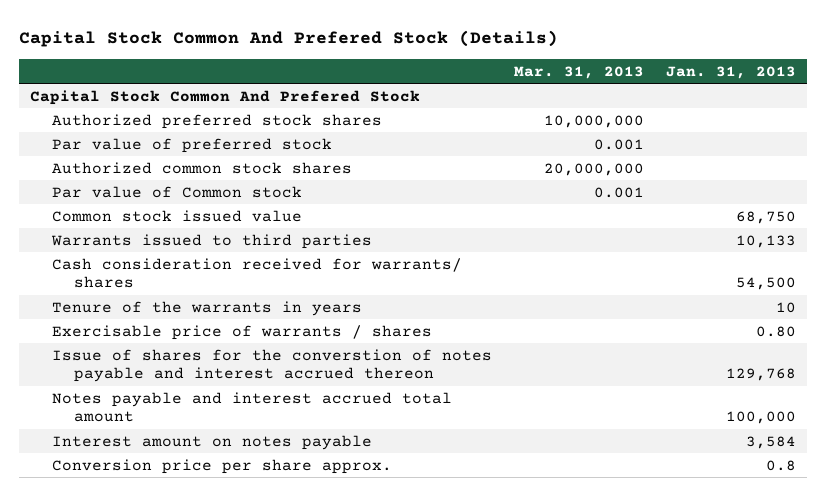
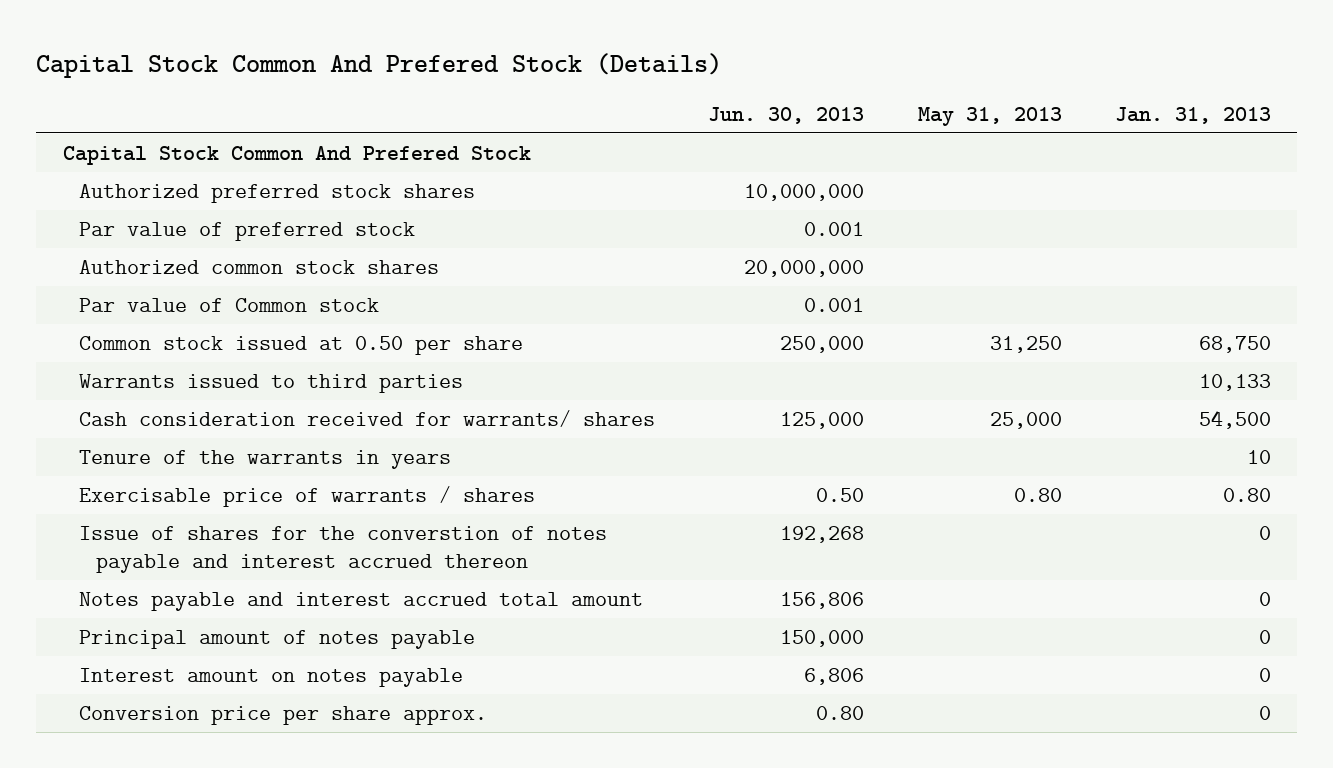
[513,65,644,79] Mar. 31, 2013 -> none
none -> [708,107,865,125] Jun. 30, 2013
none -> [917,107,1062,127] May 31, 2013
[51,209,302,222] Common stock issued value -> [79,335,524,355] Common stock issued at 0.50 per share
[725,368,796,382] 129,768 -> [1258,525,1271,540] 0
[725,411,796,425] 100,000 -> [1258,591,1271,606] 0
none -> [79,629,476,649] Principal amount of notes payable
[745,435,796,449] 3,584 -> [1258,667,1271,682] 0
[765,459,796,471] 0.8 -> [1258,705,1271,720] 0

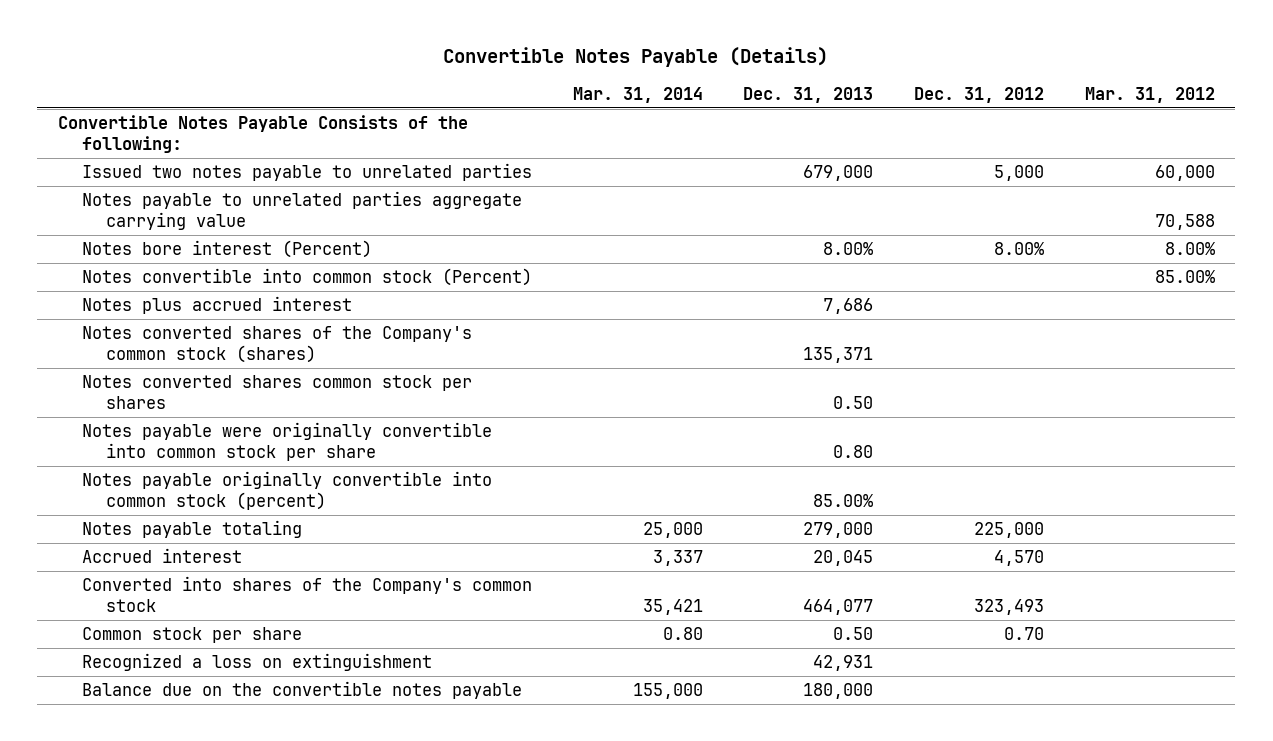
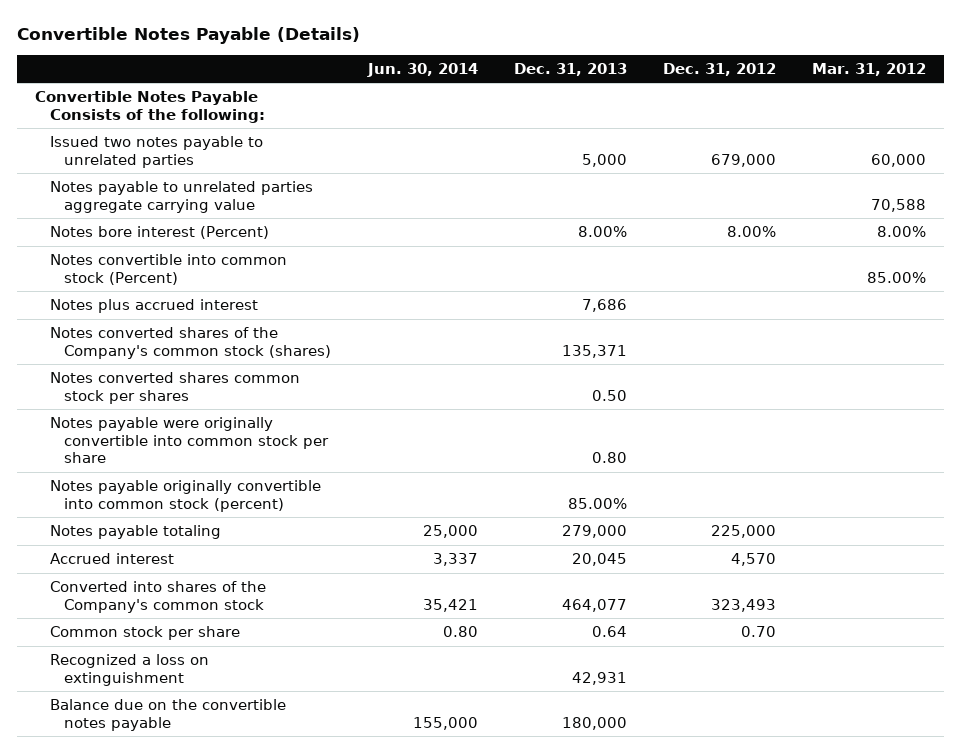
[572,86,703,103] Mar. 31, 2014 -> none
none -> [366,62,478,77] Jun. 30, 2014
[803,165,874,182] 679,000 -> [581,153,627,167] 5,000
[994,165,1045,182] 5,000 -> [710,153,776,167] 679,000
[833,627,874,641] 0.50 -> [591,626,627,638] 0.64

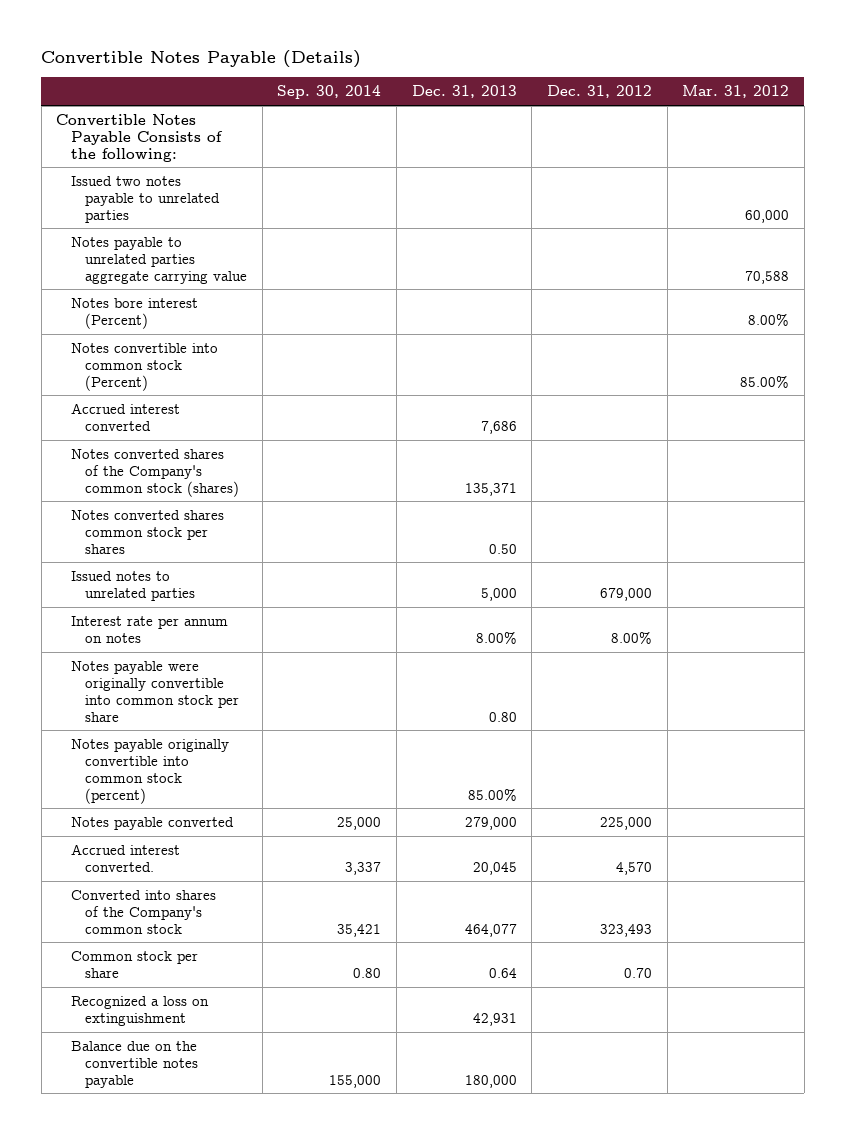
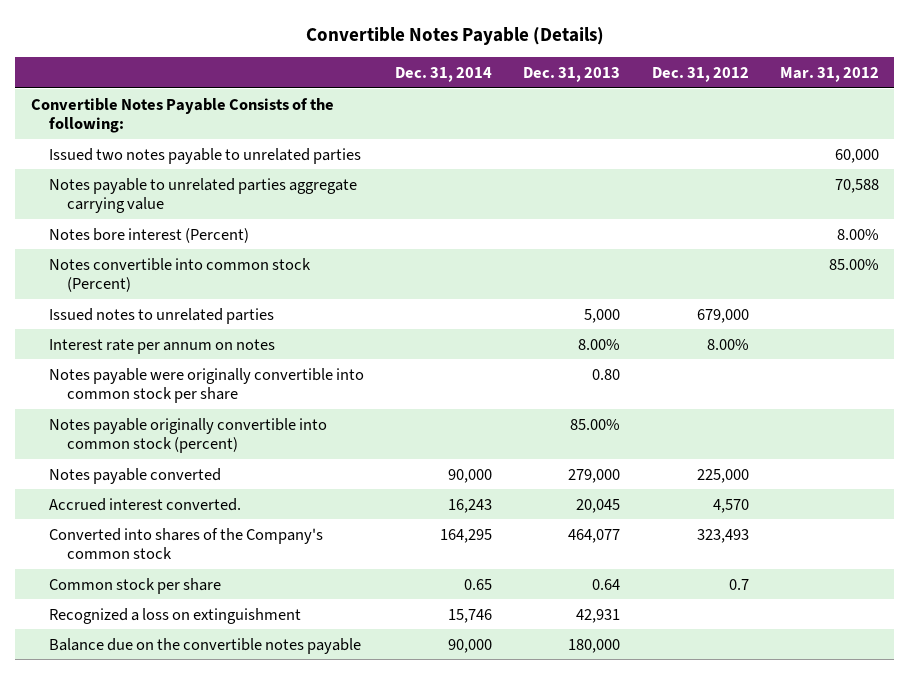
[277,85,382,100] Sep. 30, 2014 -> none
none -> [395,66,493,82] Dec. 31, 2014
[70,402,180,431] Accrued interest converted -> none
[70,448,240,497] Notes converted shares of the Company's common stock (shares) -> none
[70,509,224,554] Notes converted shares common stock per shares -> none
[623,967,652,978] 0.70 -> [728,578,749,590] 0.7

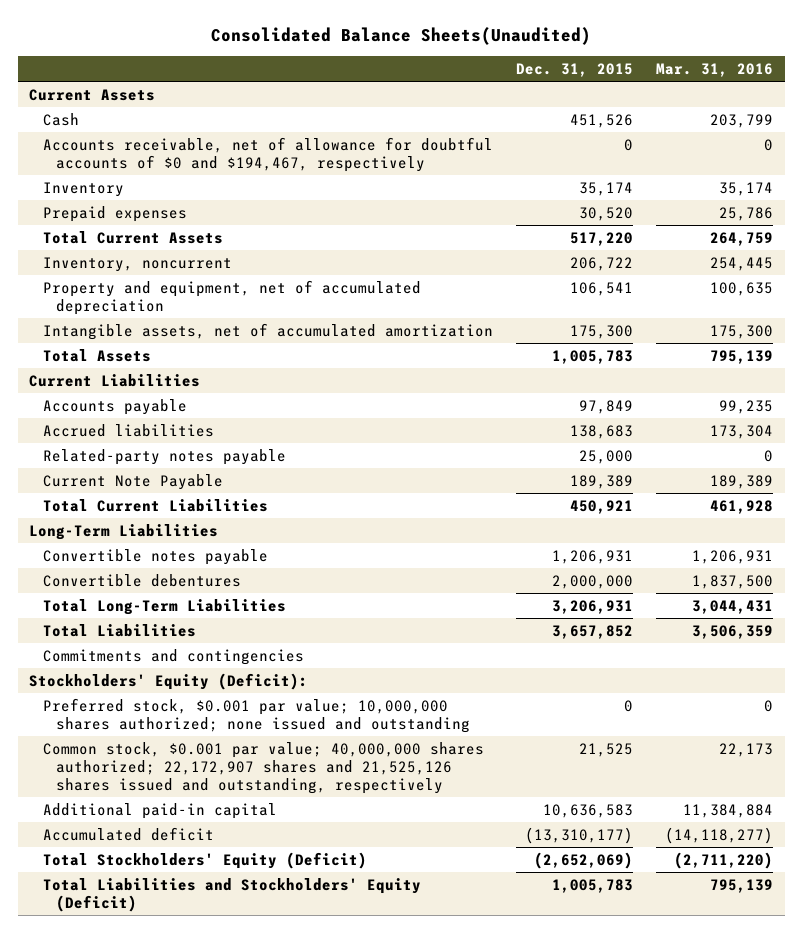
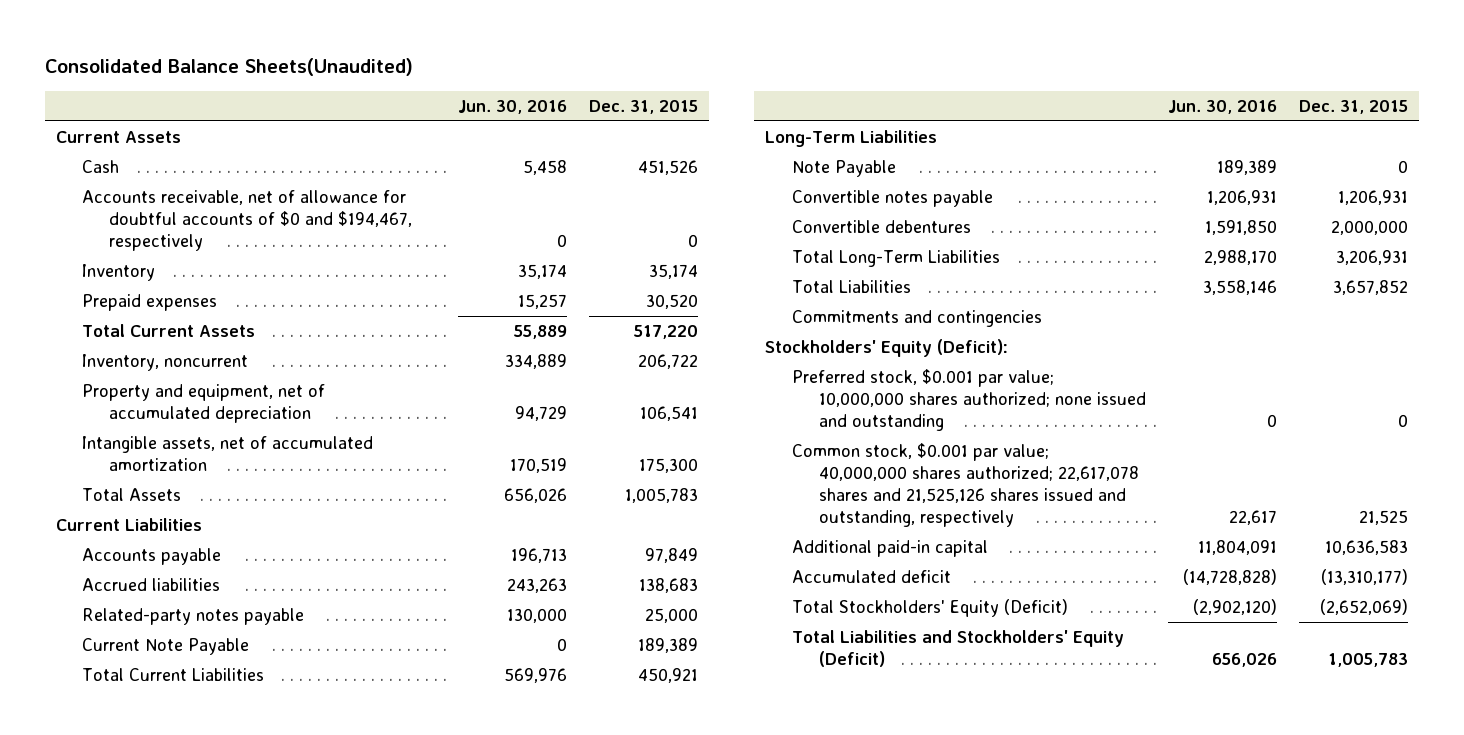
[656,62,774,77] Mar. 31, 2016 -> none
none -> [458,99,568,114] Jun. 30, 2016
none -> [792,160,897,178] Note Payable
[42,741,484,794] Common stock, $0.001 par value; 40,000,000 shares authorized; 22,172,907 shares and 21,525,126 shares issued and outstanding, respectively -> [792,443,1139,527] Common stock, $0.001 par value; 40,000,000 shares authorized; 22,617,078 shares and 21,525,126 shares issued and outstanding, respectively

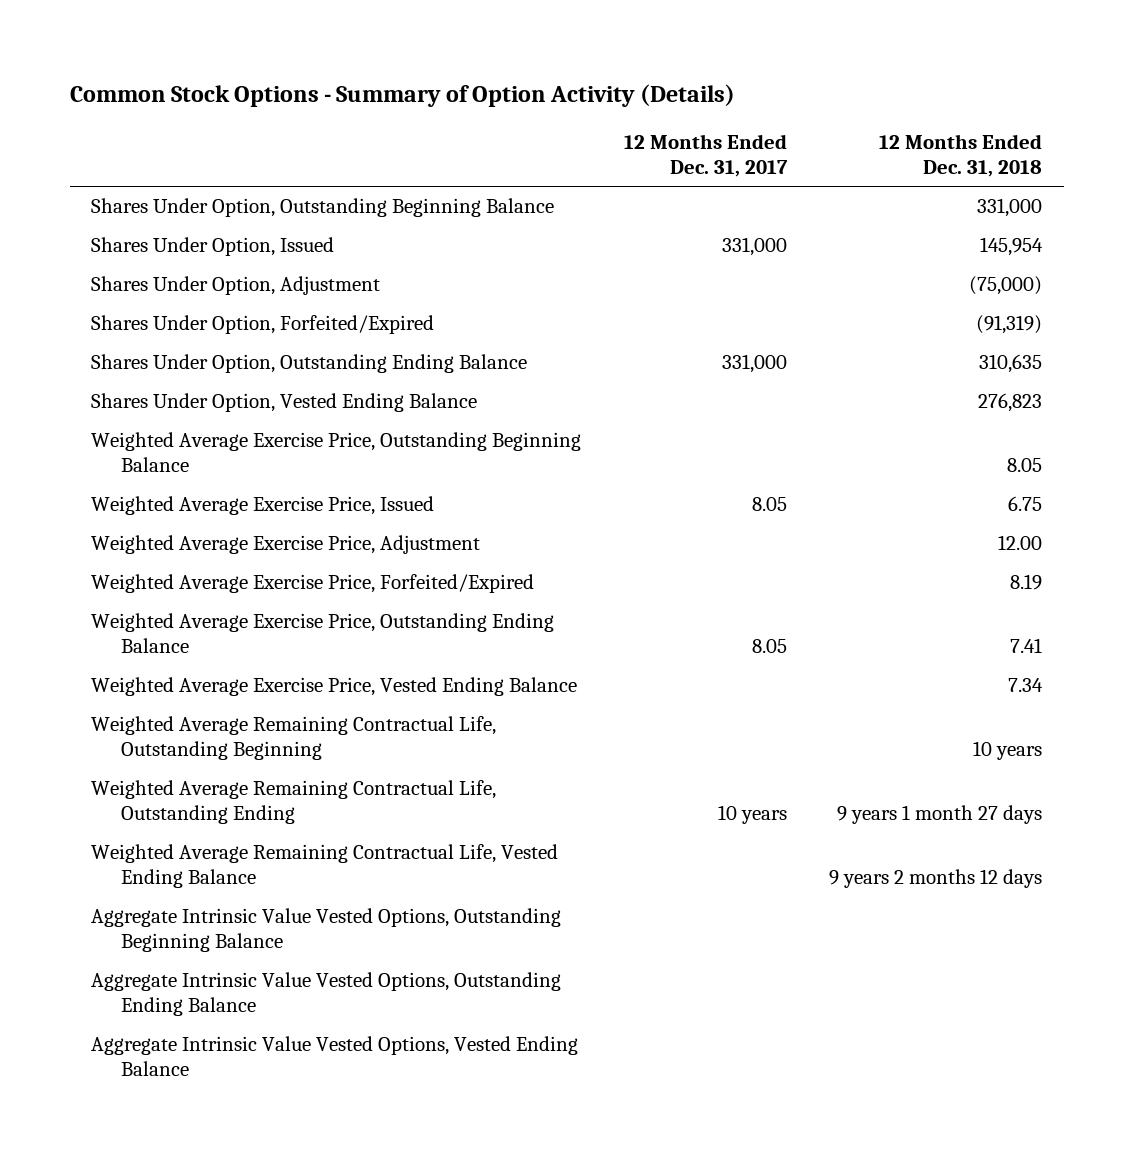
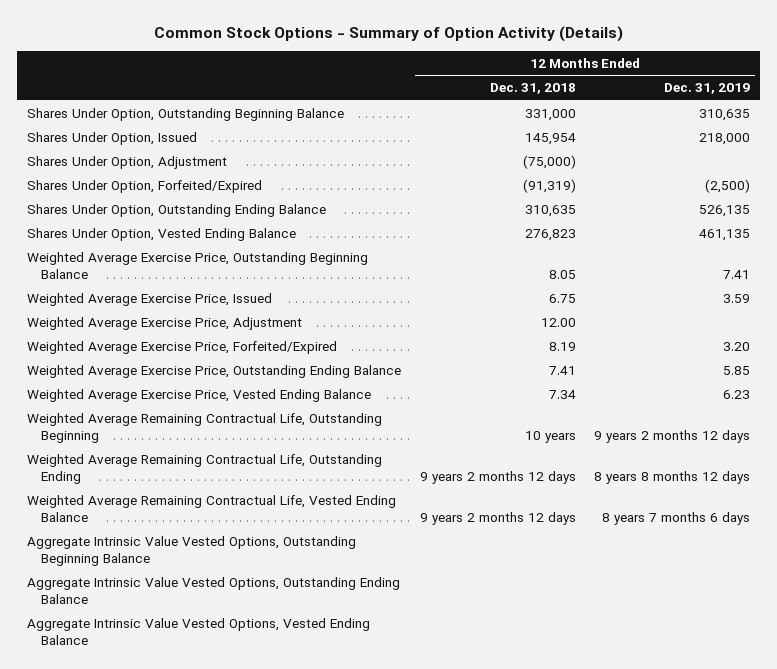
[623,133,788,177] 12 Months Ended Dec. 31, 2017 -> none
none -> [664,83,751,95] Dec. 31, 2019
[837,805,1043,825] 9 years 1 month 27 days -> [419,470,576,484] 9 years 2 months 12 days

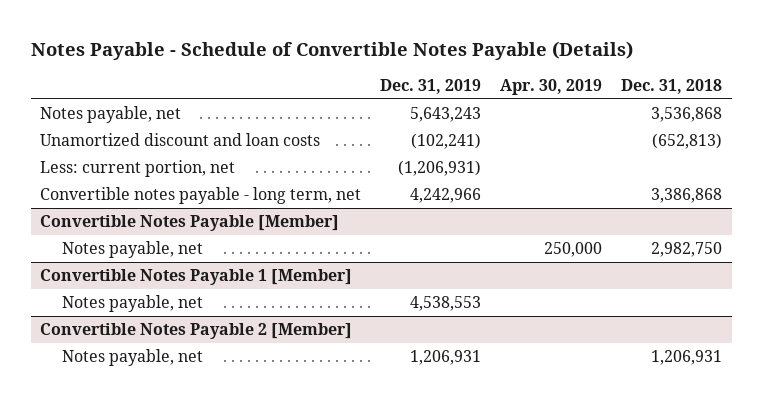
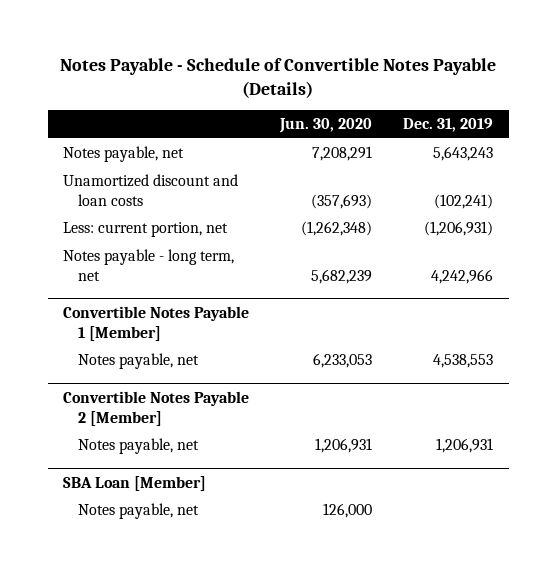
[500,78,603,95] Apr. 30, 2019 -> none
[621,78,723,94] Dec. 31, 2018 -> none
none -> [279,118,373,134] Jun. 30, 2020
[40,215,340,232] Convertible Notes Payable [Member] -> none
[61,241,203,259] Notes payable, net -> none
[40,187,362,205] Convertible notes payable - long term, net -> [63,248,235,281] Notes payable - long term, net
none -> [63,475,207,491] SBA Loan [Member]
none -> [77,502,199,519] Notes payable, net

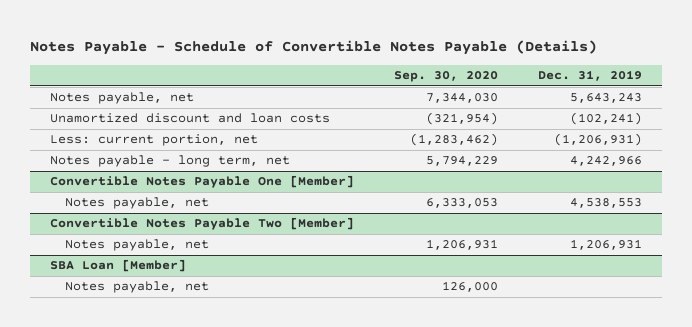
[279,118,373,134] Jun. 30, 2020 -> none
none -> [394,71,499,83] Sep. 30, 2020
[63,305,250,341] Convertible Notes Payable 1 [Member] -> [50,175,355,189] Convertible Notes Payable One [Member]
[63,390,250,426] Convertible Notes Payable 2 [Member] -> [50,217,355,231] Convertible Notes Payable Two [Member]

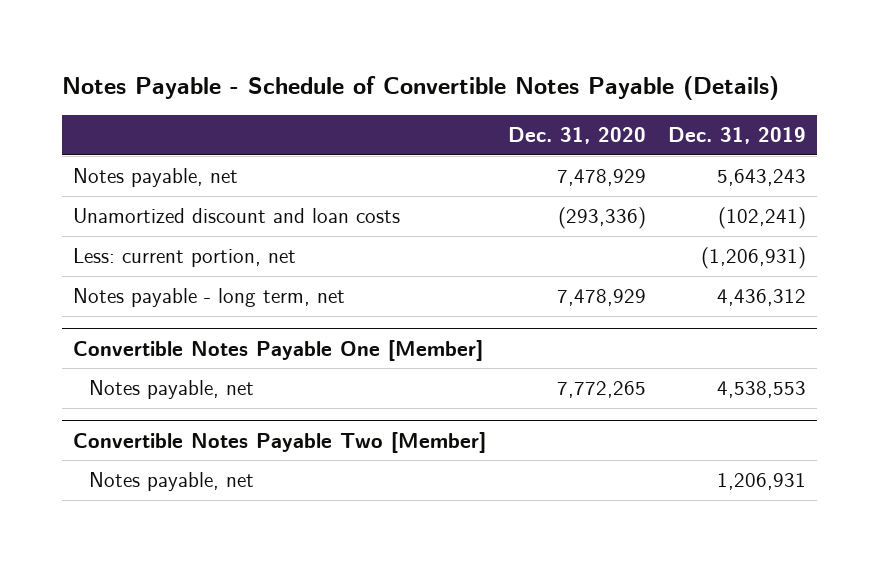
[394,71,499,83] Sep. 30, 2020 -> none
none -> [508,127,647,145] Dec. 31, 2020
[570,156,643,167] 4,242,966 -> [716,289,806,307] 4,436,312
[50,259,187,273] SBA Loan [Member] -> none
[65,281,210,294] Notes payable, net -> none

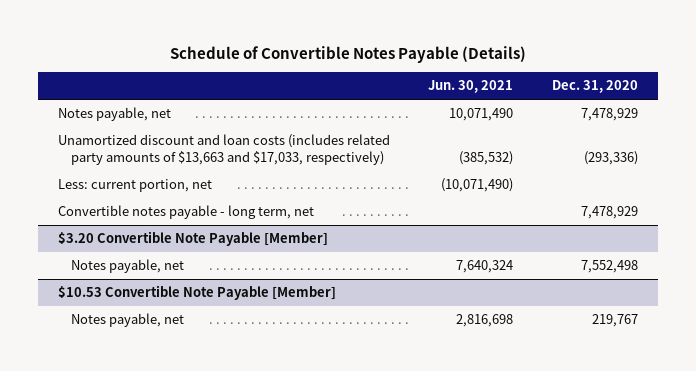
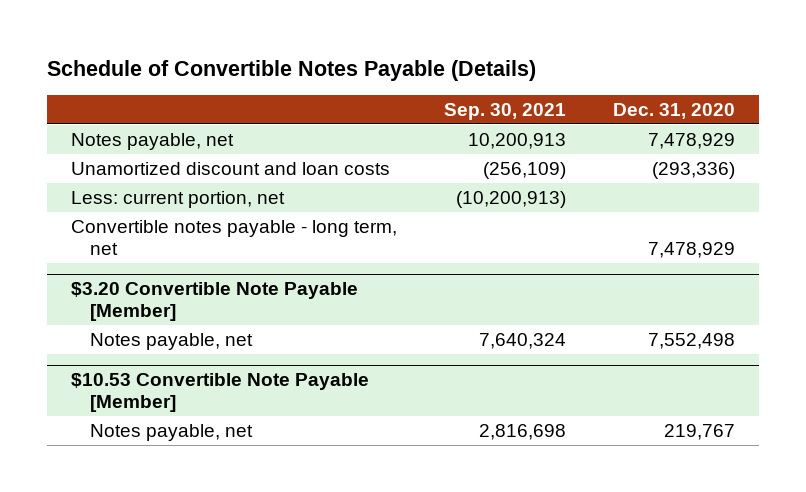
[428,80,514,94] Jun. 30, 2021 -> none
none -> [443,102,566,120] Sep. 30, 2021
[57,134,390,166] Unamortized discount and loan costs (includes related party amounts of $13,663 and $17,033, respectively) -> [70,161,390,175] Unamortized discount and loan costs

